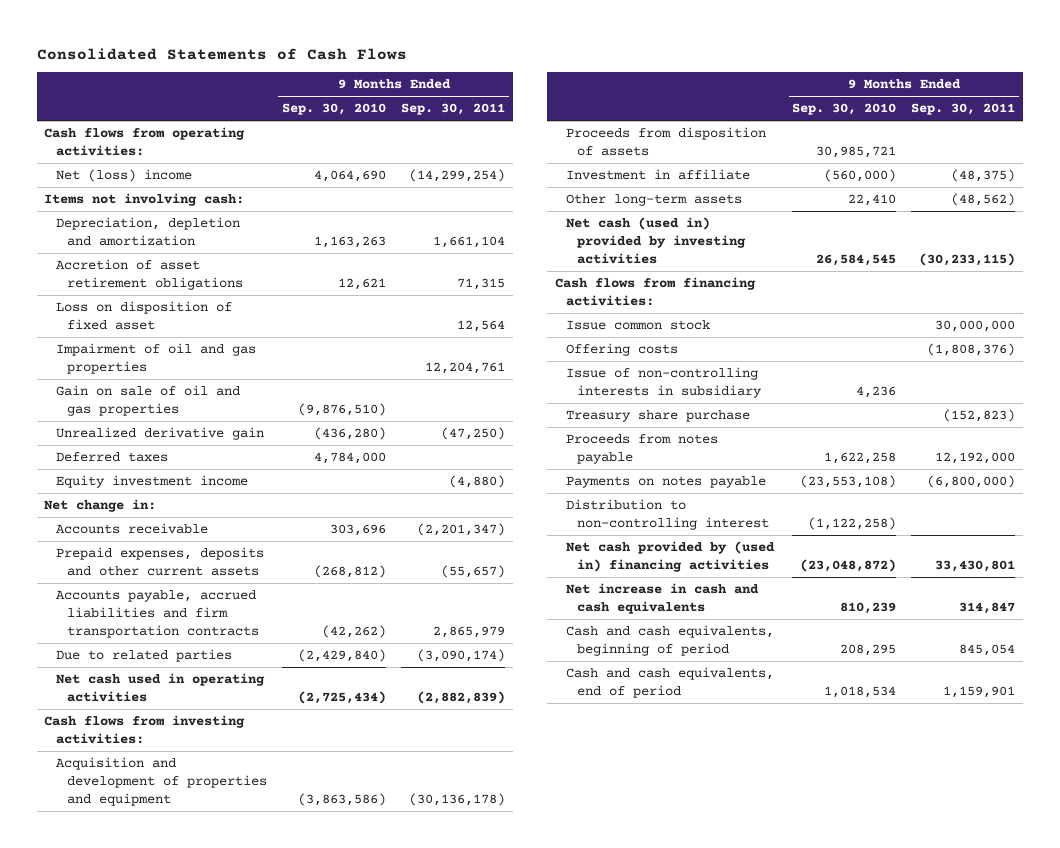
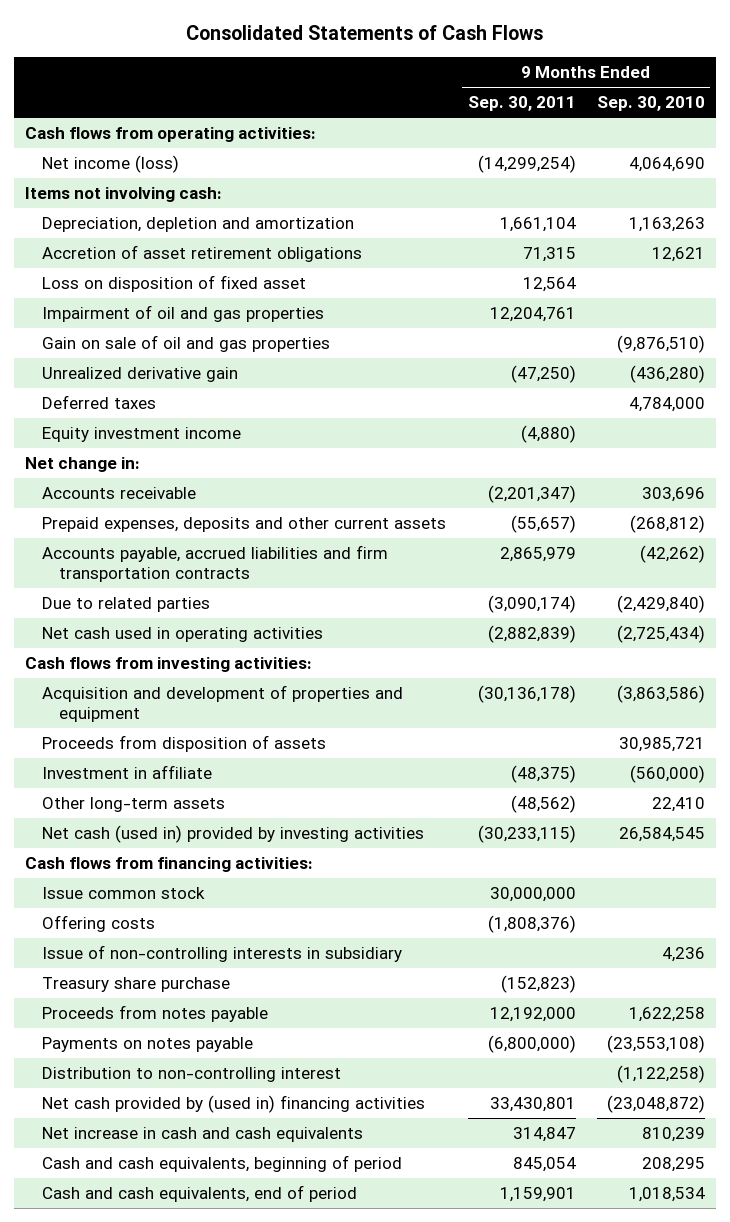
[55,168,192,182] Net (loss) income -> [42,154,180,173] Net income (loss)

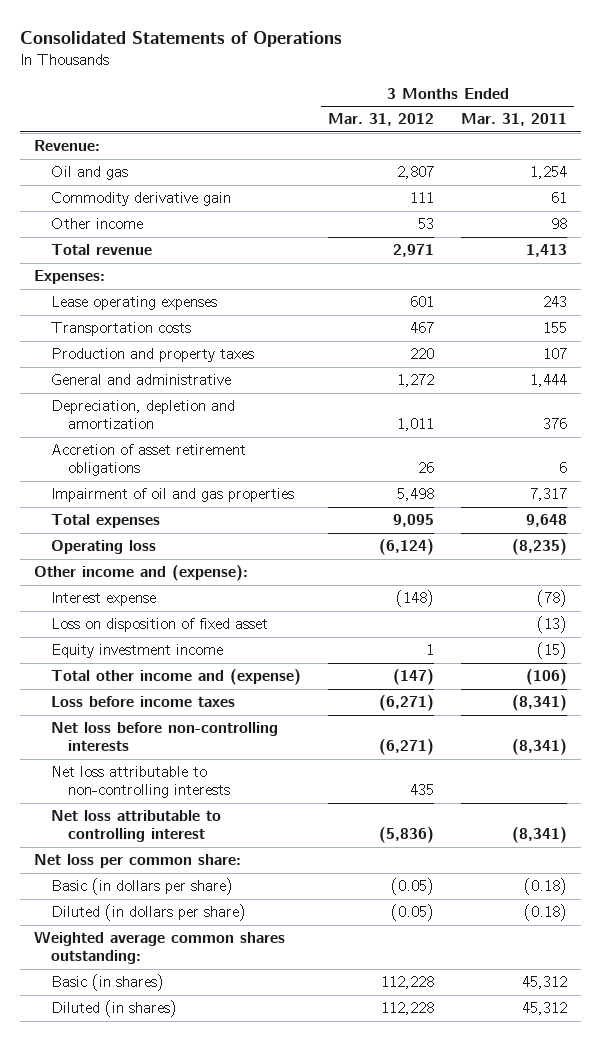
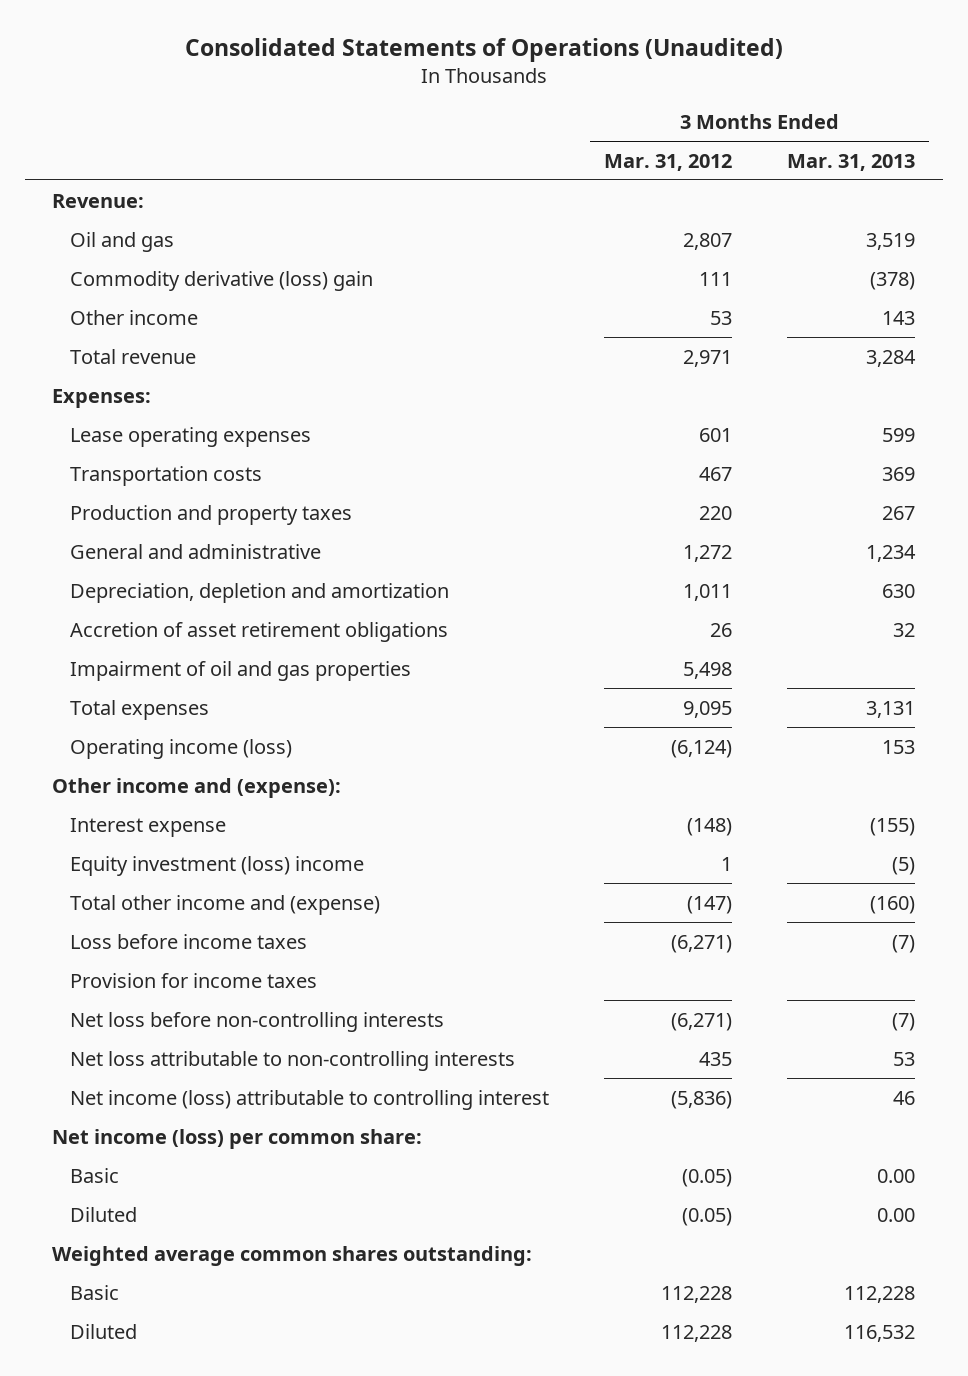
[20,31,343,48] Consolidated Statements of Operations -> [184,37,783,62] Consolidated Statements of Operations (Unaudited)
[461,113,568,127] Mar. 31, 2011 -> none
none -> [787,153,916,171] Mar. 31, 2013
[51,192,232,207] Commodity derivative gain -> [69,270,373,291] Commodity derivative (loss) gain
[51,540,157,555] Operating loss -> [69,738,292,759] Operating income (loss)
[51,618,269,633] Loss on disposition of fixed asset -> none
[51,644,224,659] Equity investment income -> [69,855,364,876] Equity investment (loss) income
none -> [69,972,317,988] Provision for income taxes
[51,810,222,843] Net loss attributable to controlling interest -> [69,1089,549,1110] Net income (loss) attributable to controlling interest
[33,854,241,869] Net loss per common share: -> [52,1128,423,1149] Net income (loss) per common share:
[51,878,234,896] Basic (in dollars per share) -> [69,1167,119,1183] Basic
[51,904,247,922] Diluted (in dollars per share) -> [69,1206,137,1222] Diluted
[51,974,165,992] Basic (in shares) -> [69,1284,119,1300] Basic
[51,1000,178,1018] Diluted (in shares) -> [69,1323,137,1339] Diluted

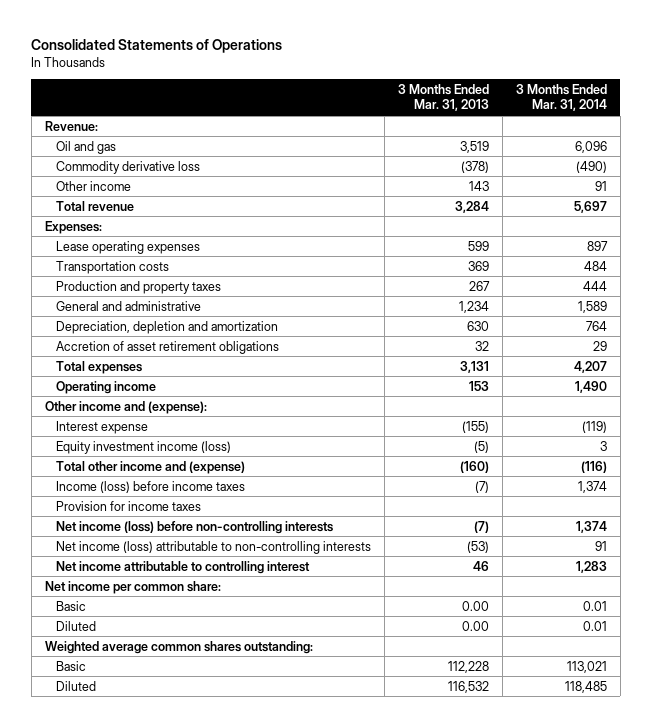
[184,37,783,62] Consolidated Statements of Operations (Unaudited) -> [31,39,283,54] Consolidated Statements of Operations
[604,153,733,171] Mar. 31, 2012 -> none
none -> [515,83,607,112] 3 Months Ended Mar. 31, 2014
[69,270,373,291] Commodity derivative (loss) gain -> [55,160,200,174] Commodity derivative loss
[69,660,411,681] Impairment of oil and gas properties -> none
[69,738,292,759] Operating income (loss) -> [55,380,156,394] Operating income
[69,855,364,876] Equity investment (loss) income -> [55,440,231,454] Equity investment income (loss)
[69,933,307,949] Loss before income taxes -> [55,480,245,493] Income (loss) before income taxes
[69,1011,444,1032] Net loss before non-controlling interests -> [55,520,333,534] Net income (loss) before non-controlling interests
[69,1050,515,1071] Net loss attributable to non-controlling interests -> [55,540,371,554] Net income (loss) attributable to non-controlling interests
[893,1051,916,1066] 53 -> [466,540,489,553] (53)
[69,1089,549,1110] Net income (loss) attributable to controlling interest -> [55,560,310,574] Net income attributable to controlling interest
[52,1128,423,1149] Net income (loss) per common share: -> [44,580,221,594] Net income per common share:

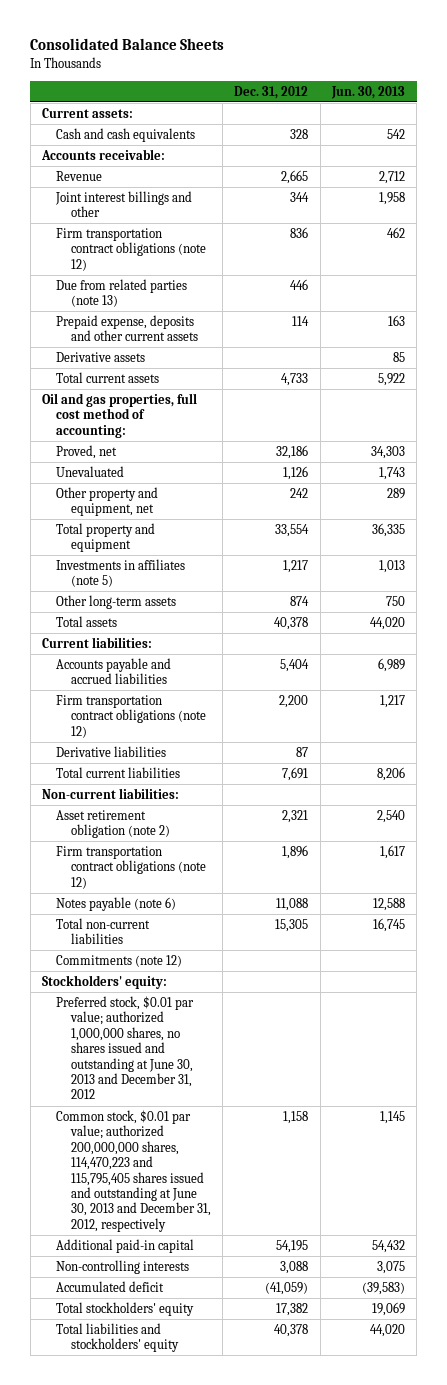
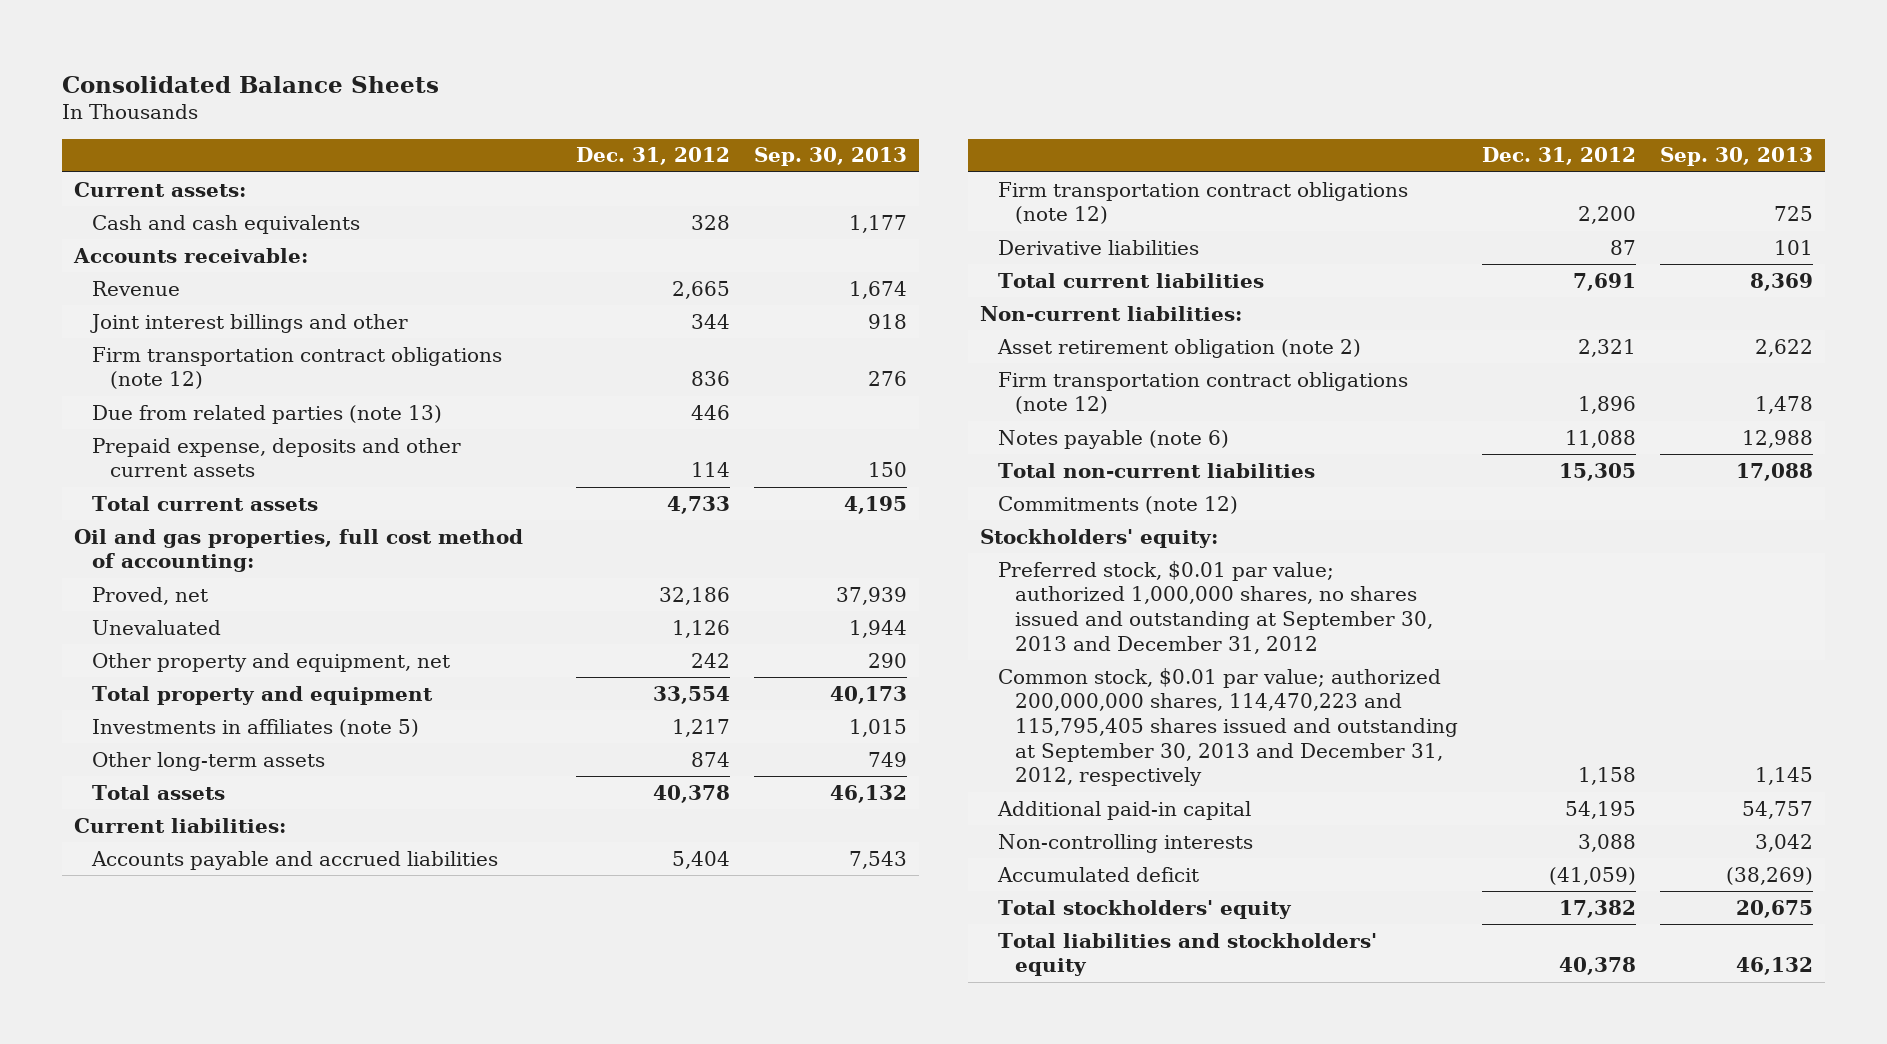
[331,85,406,99] Jun. 30, 2013 -> none
none -> [754,147,908,167] Sep. 30, 2013
[56,351,146,362] Derivative assets -> none
[56,995,195,1100] Preferred stock, $0.01 par value; authorized 1,000,000 shares, no shares issued and outstanding at June 30, 2013 and December 31, 2012 -> [997,560,1434,654] Preferred stock, $0.01 par value; authorized 1,000,000 shares, no shares issued and outstanding at September 30, 2013 and December 31, 2012
[56,1109,211,1232] Common stock, $0.01 par value; authorized 200,000,000 shares, 114,470,223 and 115,795,405 shares issued and outstanding at June 30, 2013 and December 31, 2012, respectively -> [997,667,1459,787] Common stock, $0.01 par value; authorized 200,000,000 shares, 114,470,223 and 115,795,405 shares issued and outstanding at September 30, 2013 and December 31, 2012, respectively

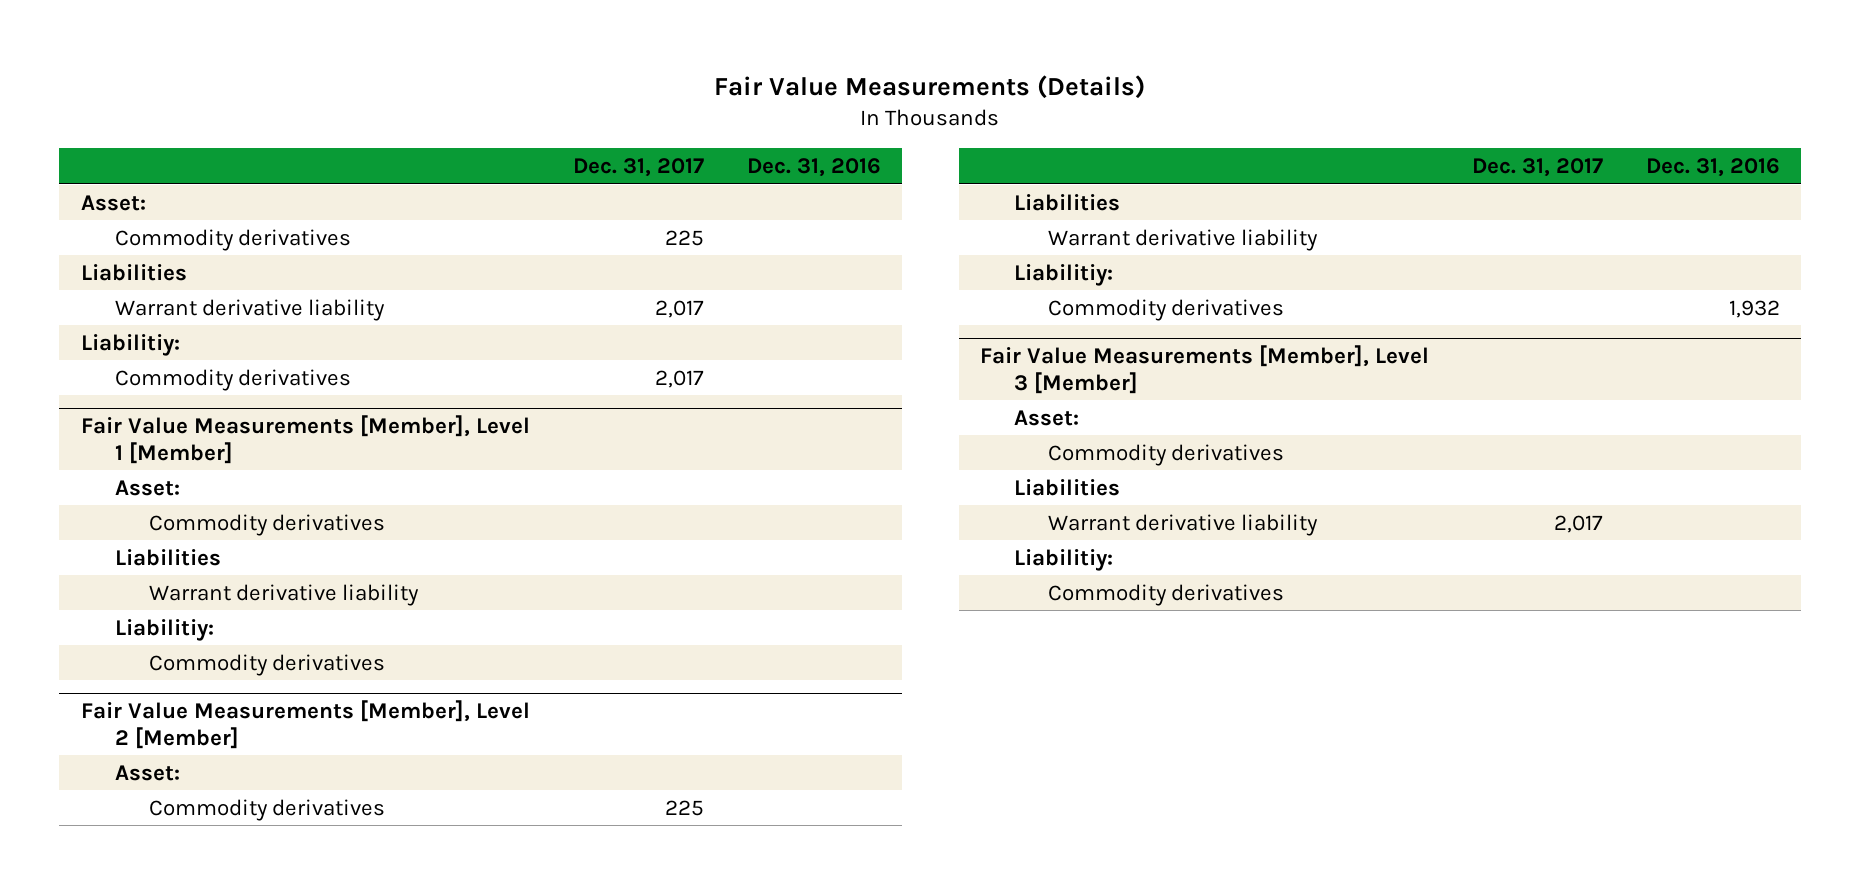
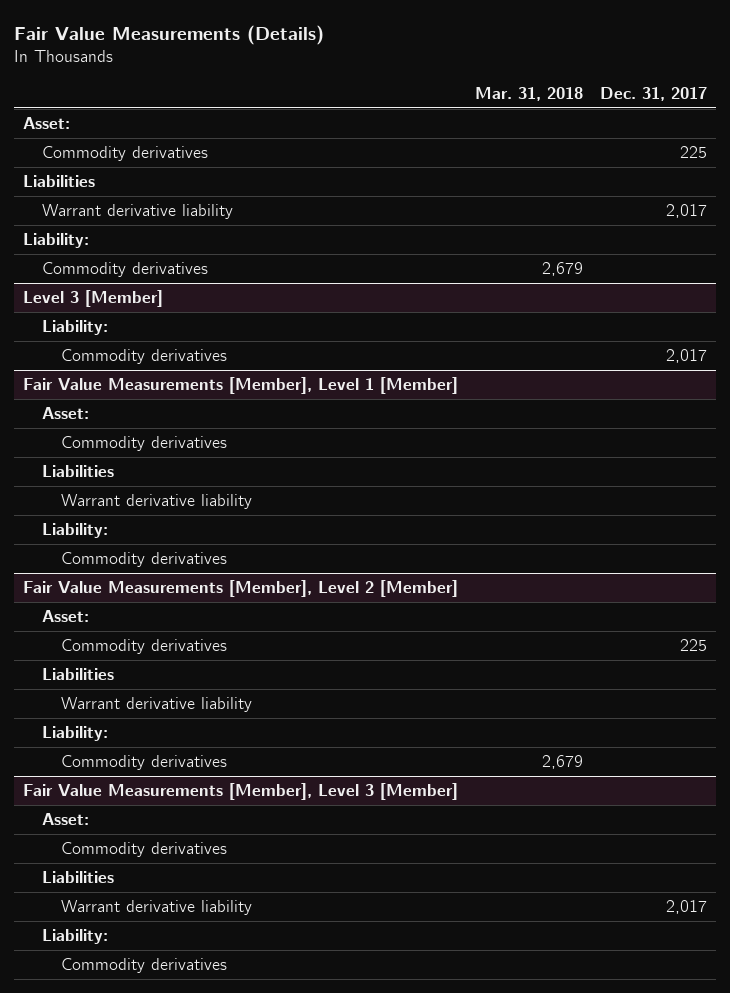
[746,158,881,178] Dec. 31, 2016 -> none
none -> [475,86,584,101] Mar. 31, 2018
[80,333,180,356] Liabilitiy: -> [22,233,89,249] Liability:
none -> [42,262,209,278] Commodity derivatives
none -> [22,290,163,308] Level 3 [Member]
none -> [42,320,109,336] Liability:
[114,618,214,641] Liabilitiy: -> [42,523,109,539] Liability:
[1014,263,1114,286] Liabilitiy: -> [42,726,109,742] Liability:
[1014,548,1114,571] Liabilitiy: -> [42,929,109,945] Liability:

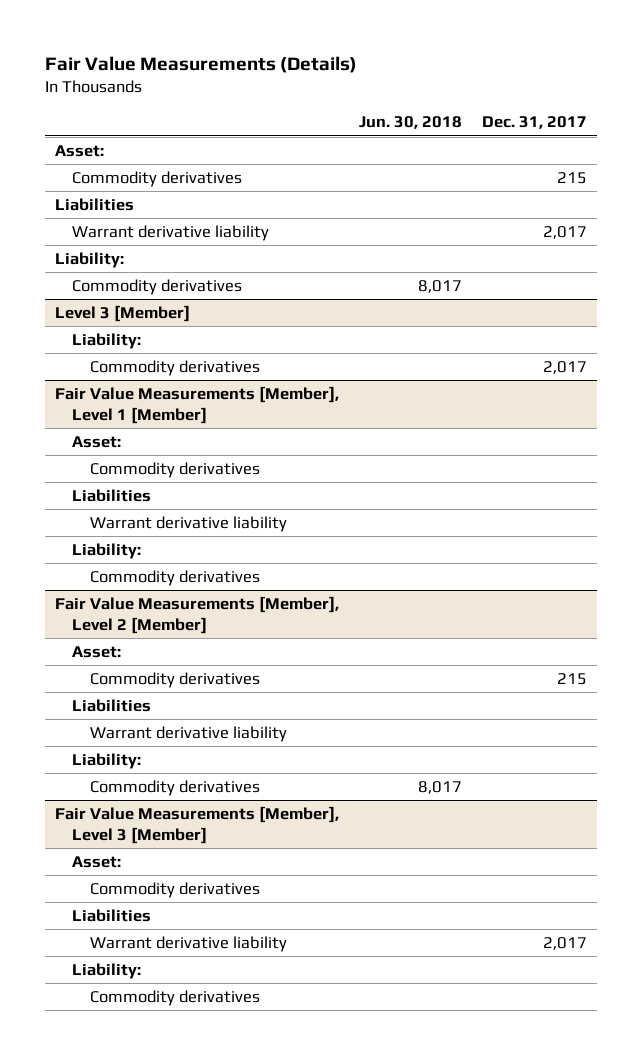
[475,86,584,101] Mar. 31, 2018 -> none
none -> [358,116,462,130] Jun. 30, 2018
[680,146,708,159] 225 -> [556,171,587,184] 215
[680,639,708,652] 225 -> [556,672,587,685] 215

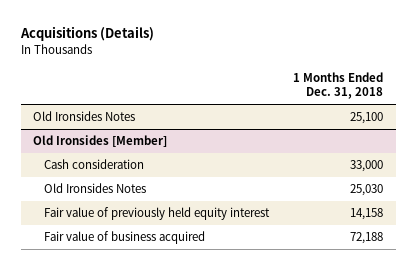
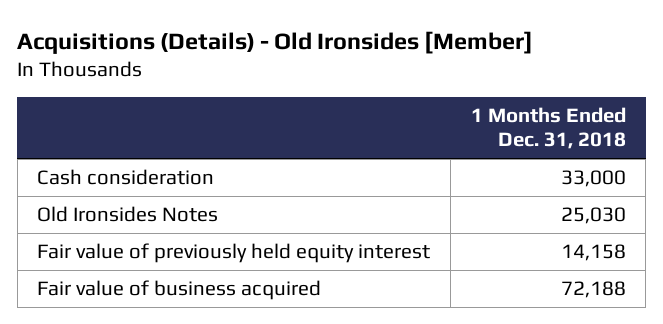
[19,26,154,42] Acquisitions (Details) -> [17,30,534,54] Acquisitions (Details) - Old Ironsides [Member]
[32,111,135,122] Old Ironsides Notes -> none
[32,135,167,148] Old Ironsides [Member] -> none

